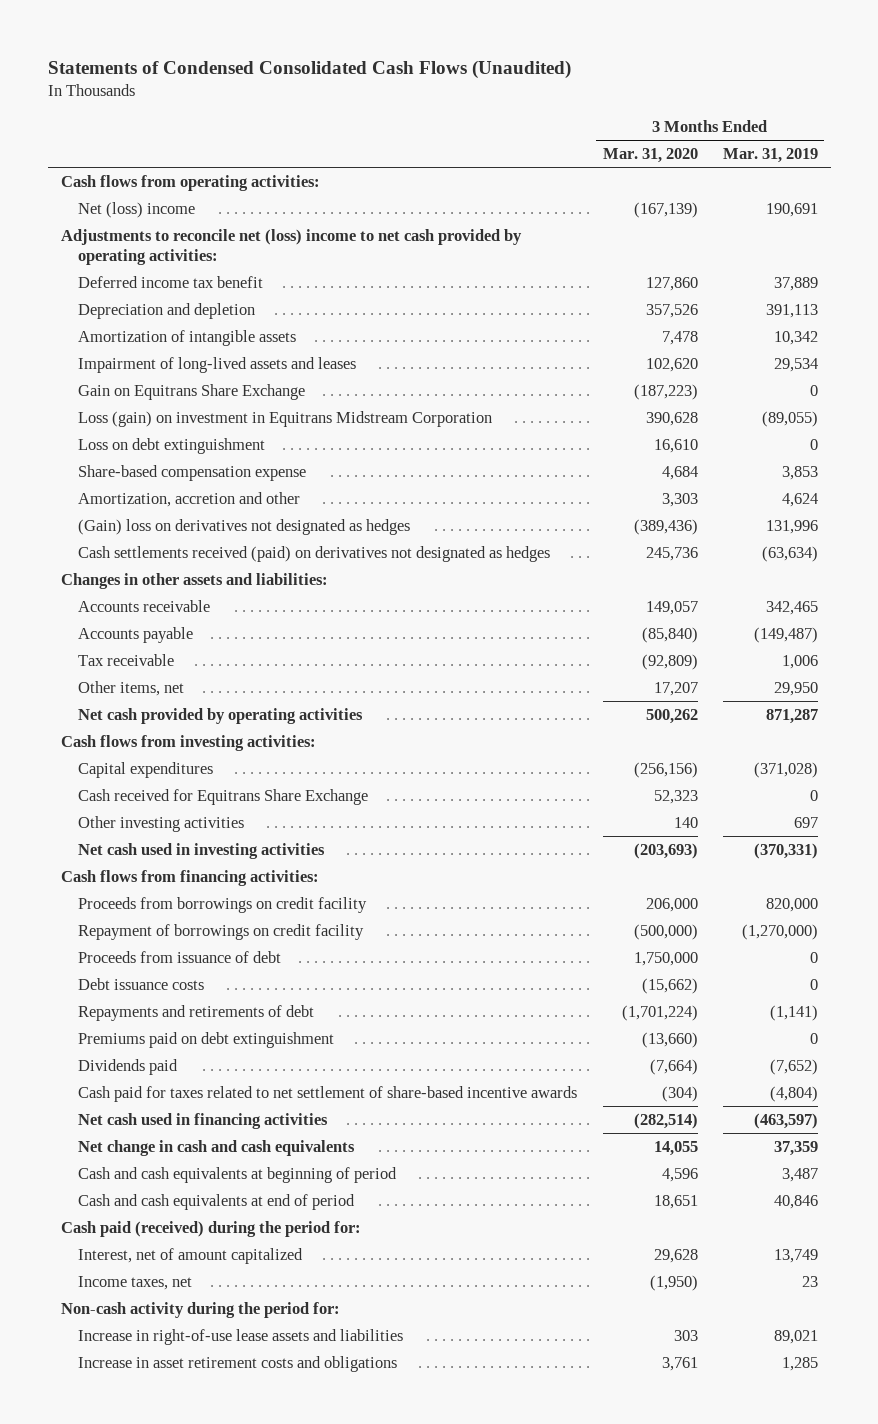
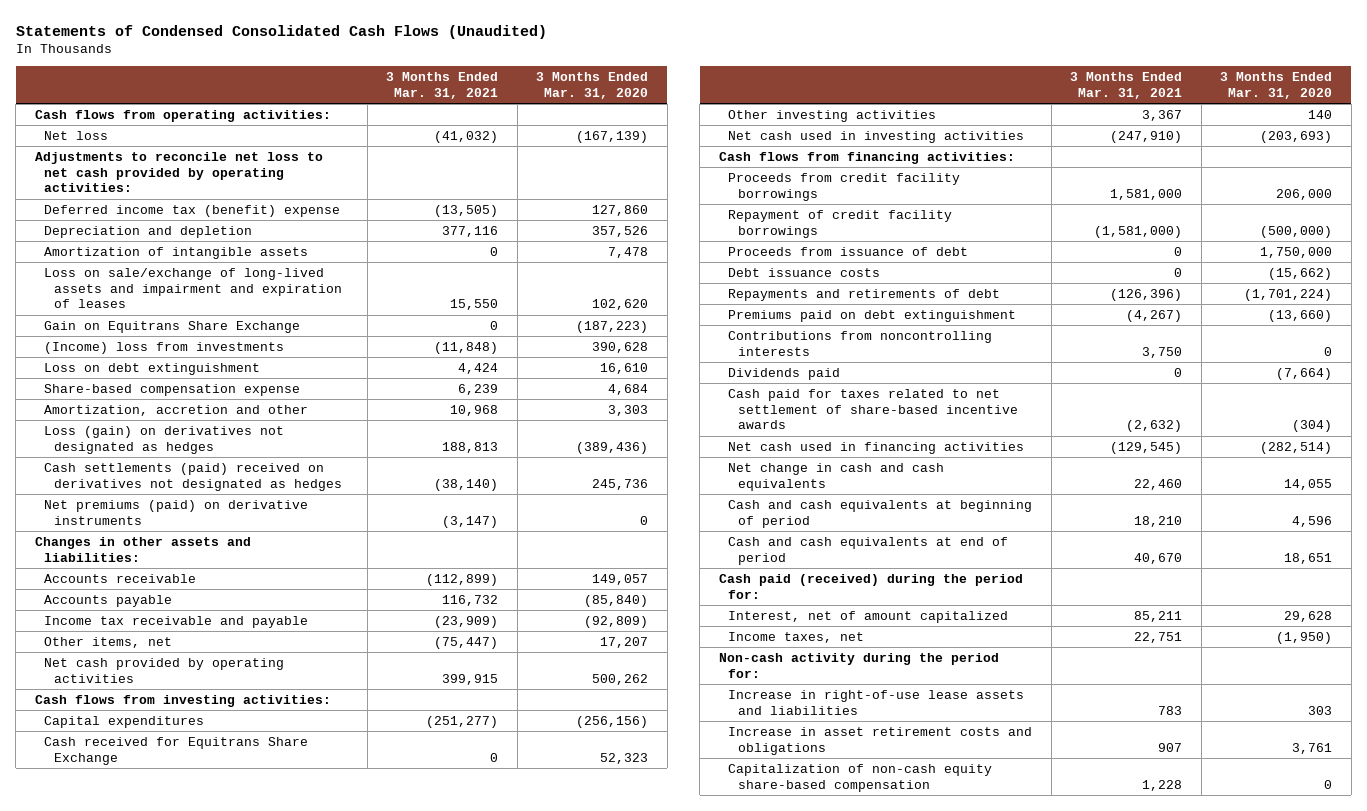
[722,147,818,163] Mar. 31, 2019 -> none
none -> [386,72,499,100] 3 Months Ended Mar. 31, 2021
[78,201,196,218] Net (loss) income -> [44,130,109,140] Net loss
[60,228,522,265] Adjustments to reconcile net (loss) income to net cash provided by operating activities: -> [34,151,323,193] Adjustments to reconcile net loss to net cash provided by operating activities:
[78,275,264,288] Deferred income tax benefit -> [44,204,341,217] Deferred income tax (benefit) expense
[78,356,357,373] Impairment of long-lived assets and leases -> [44,267,343,309] Loss on sale/exchange of long-lived assets and impairment and expiration of leases
[78,410,493,427] Loss (gain) on investment in Equitrans Midstream Corporation -> [44,341,285,354] (Income) loss from investments
[78,518,411,535] (Gain) loss on derivatives not designated as hedges -> [44,425,285,454] Loss (gain) on derivatives not designated as hedges
[78,545,551,562] Cash settlements received (paid) on derivatives not designated as hedges -> [44,462,343,491] Cash settlements (paid) received on derivatives not designated as hedges
none -> [44,499,309,525] Net premiums (paid) on derivative instruments
[78,653,175,666] Tax receivable -> [44,615,309,628] Income tax receivable and payable
[78,896,368,913] Proceeds from borrowings on credit facility -> [728,172,961,201] Proceeds from credit facility borrowings
[78,923,365,940] Repayment of borrowings on credit facility -> [728,209,953,238] Repayment of credit facility borrowings
none -> [728,330,993,356] Contributions from noncontrolling interests
none -> [728,763,993,792] Capitalization of non-cash equity share-based compensation

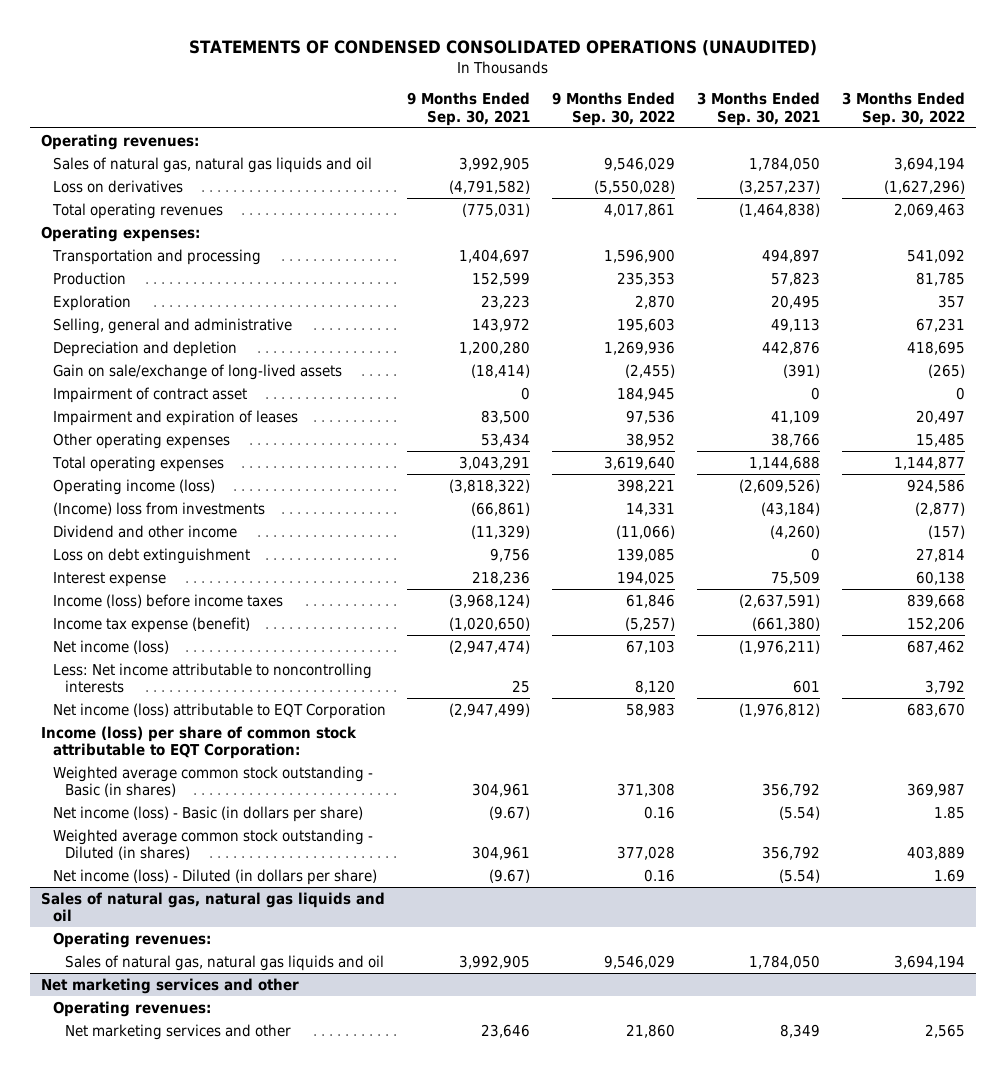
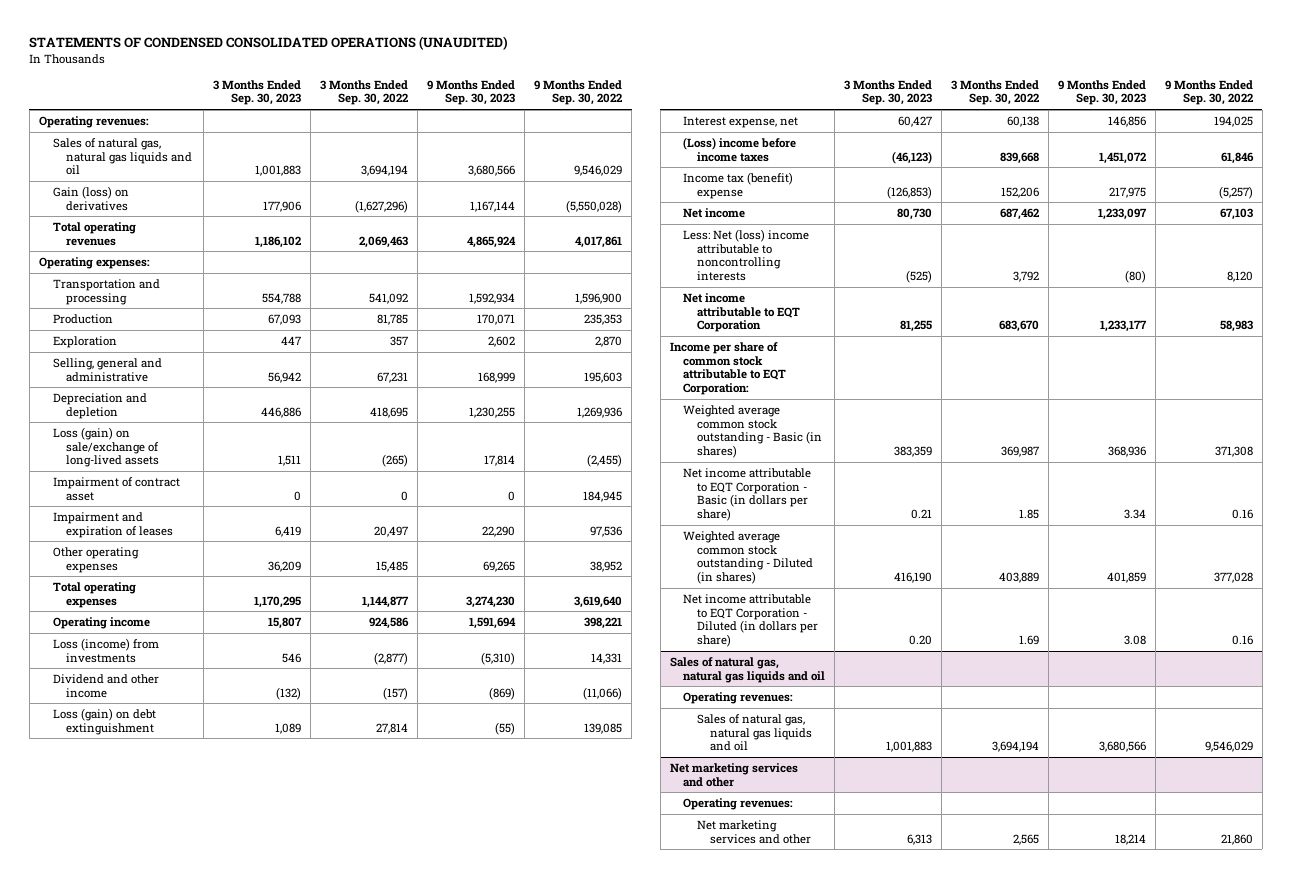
[407,92,531,126] 9 Months Ended Sep. 30, 2021 -> none
[697,92,821,126] 3 Months Ended Sep. 30, 2021 -> none
none -> [213,79,302,106] 3 Months Ended Sep. 30, 2023
none -> [427,79,516,106] 9 Months Ended Sep. 30, 2023
[52,179,183,193] Loss on derivatives -> [52,185,129,211] Gain (loss) on derivatives
[52,363,342,380] Gain on sale/exchange of long-lived assets -> [52,426,160,468] Loss (gain) on sale/exchange of long-lived assets
[52,478,215,495] Operating income (loss) -> [52,616,150,629] Operating income
[52,501,265,516] (Income) loss from investments -> [52,637,159,663] Loss (income) from investments
[52,547,250,564] Loss on debt extinguishment -> [52,707,156,735] Loss (gain) on debt extinguishment
[52,571,166,587] Interest expense -> [683,115,799,128] Interest expense, net
[52,593,283,608] Income (loss) before income taxes -> [683,136,797,162] (Loss) income before income taxes
[52,616,250,633] Income tax expense (benefit) -> [683,171,794,199] Income tax (benefit) expense
[52,639,169,654] Net income (loss) -> [683,207,746,218] Net income
[52,662,372,694] Less: Net income attributable to noncontrolling interests -> [683,228,810,281] Less: Net (loss) income attributable to noncontrolling interests
[52,702,386,719] Net income (loss) attributable to EQT Corporation -> [683,292,800,333] Net income attributable to EQT Corporation
[40,725,357,760] Income (loss) per share of common stock attributable to EQT Corporation: -> [669,341,787,395] Income per share of common stock attributable to EQT Corporation:
[52,805,363,822] Net income (loss) - Basic (in dollars per share) -> [683,467,812,521] Net income attributable to EQT Corporation - Basic (in dollars per share)
[52,868,377,885] Net income (loss) - Diluted (in dollars per share) -> [683,593,818,647] Net income attributable to EQT Corporation - Diluted (in dollars per share)

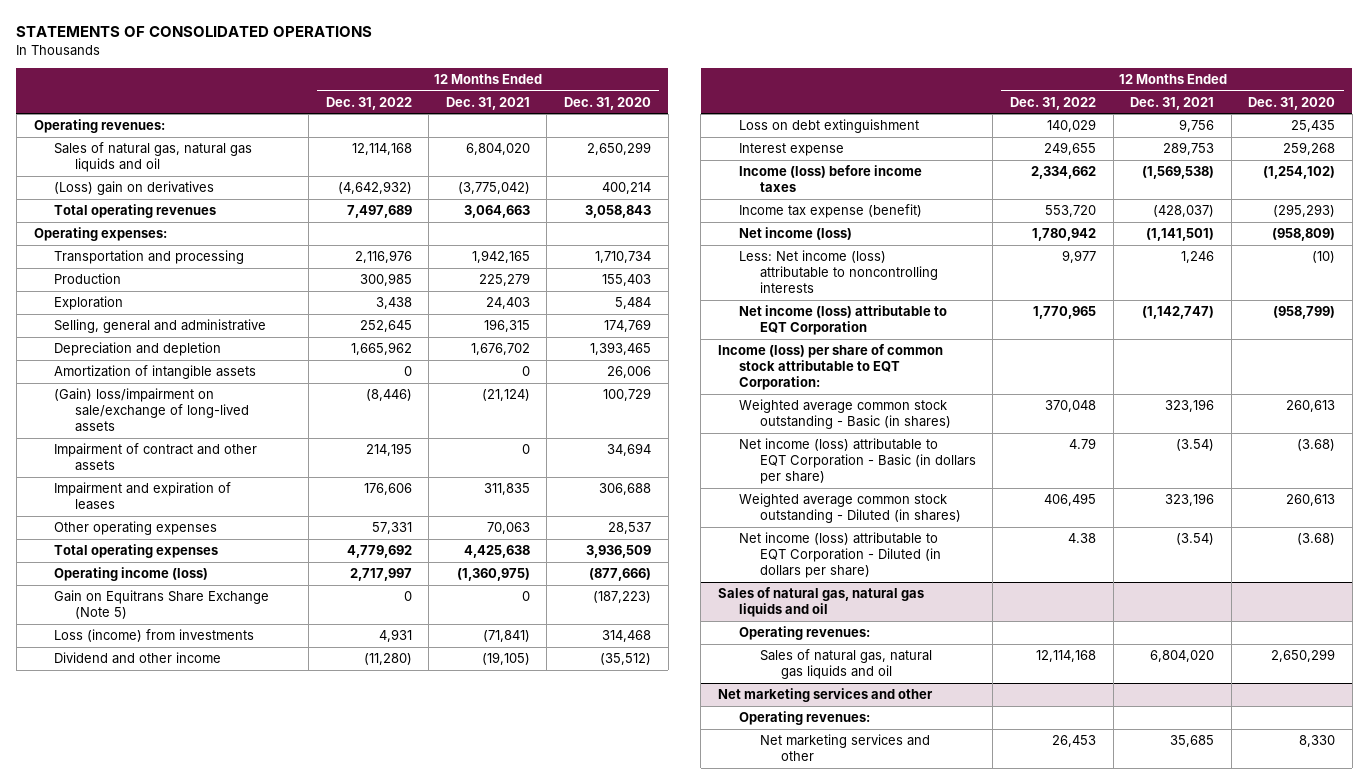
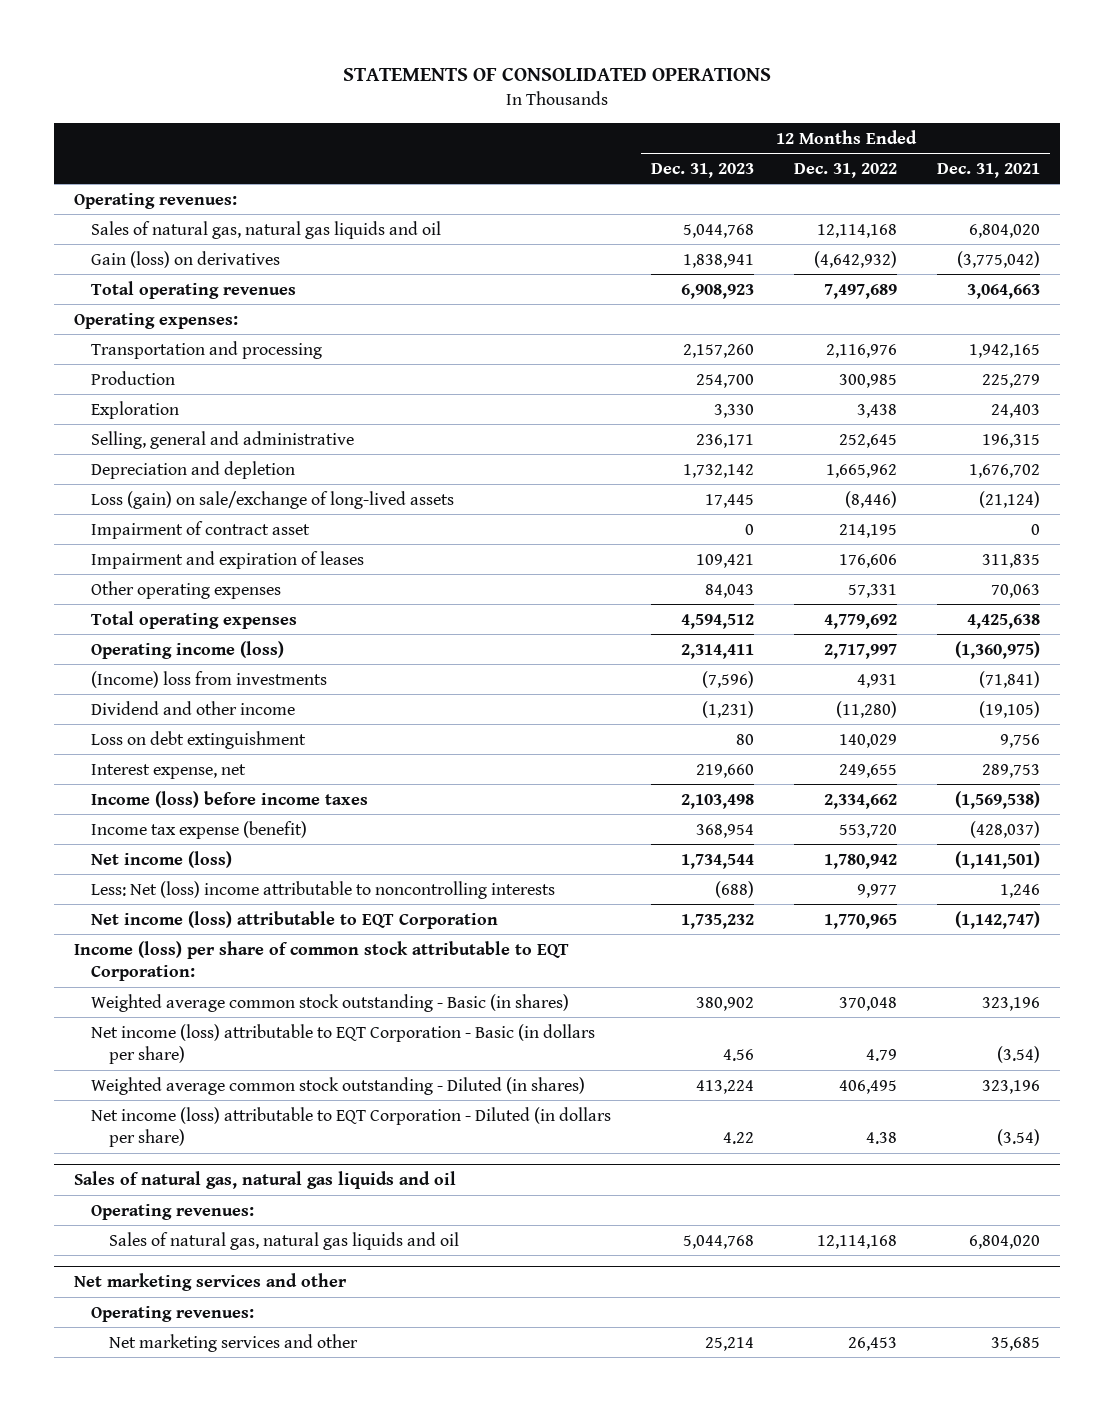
[563,96,651,110] Dec. 31, 2020 -> none
none -> [651,162,755,178] Dec. 31, 2023
[54,181,215,196] (Loss) gain on derivatives -> [91,250,281,268] Gain (loss) on derivatives
[54,365,257,380] Amortization of intangible assets -> none
[54,388,250,433] (Gain) loss/impairment on sale/exchange of long-lived assets -> [91,490,455,509] Loss (gain) on sale/exchange of long-lived assets
[54,443,258,472] Impairment of contract and other assets -> [91,520,311,539] Impairment of contract asset
[54,590,270,620] Gain on Equitrans Share Exchange (Note 5) -> none
[54,629,255,643] Loss (income) from investments -> [91,670,328,688] (Income) loss from investments
[738,143,844,157] Interest expense -> [91,763,247,779] Interest expense, net
[738,250,938,294] Less: Net income (loss) attributable to noncontrolling interests -> [91,880,556,899] Less: Net (loss) income attributable to noncontrolling interests

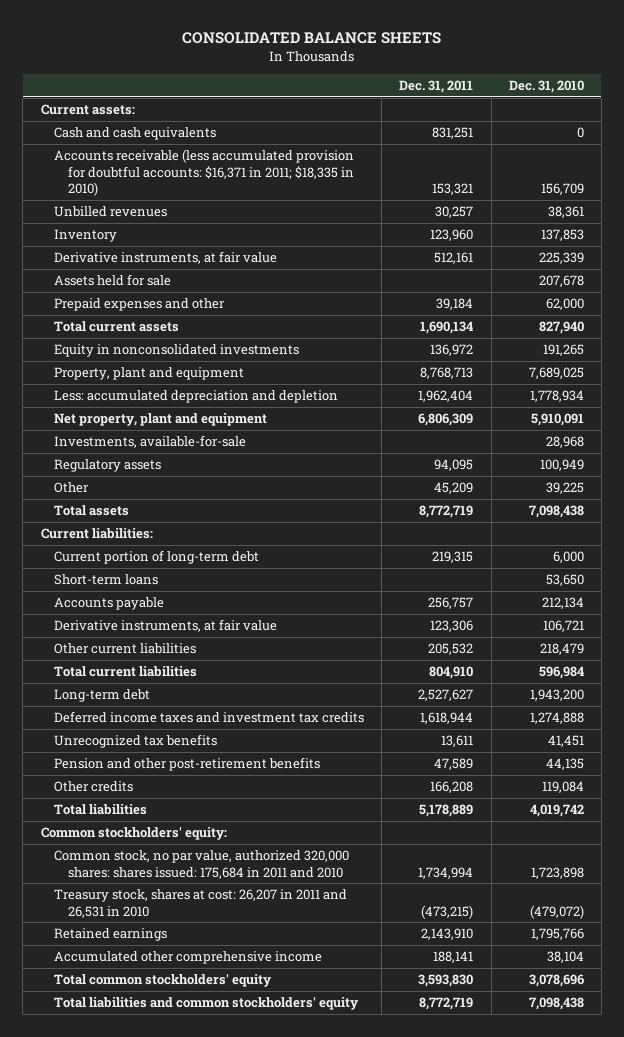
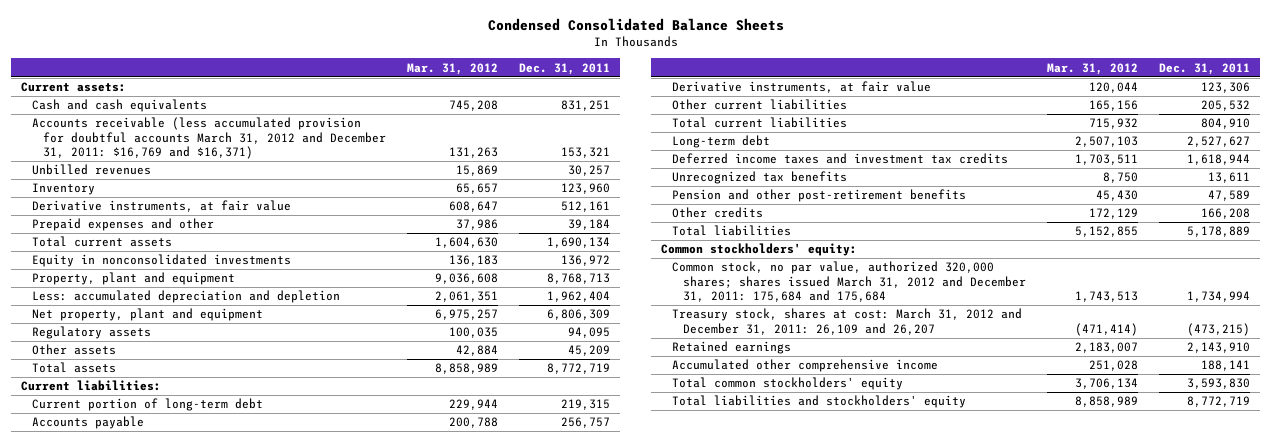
[182,32,442,45] CONSOLIDATED BALANCE SHEETS -> [487,17,784,31] Condensed Consolidated Balance Sheets
[508,79,584,93] Dec. 31, 2010 -> none
none -> [407,62,499,75] Mar. 31, 2012
[54,149,355,197] Accounts receivable (less accumulated provision for doubtful accounts: $16,371 in 2011; $18,335 in 2010) -> [32,117,387,160] Accounts receivable (less accumulated provision for doubtful accounts March 31, 2012 and December 31, 2011: $16,769 and $16,371)
[54,274,172,287] Assets held for sale -> none
[54,435,247,449] Investments, available-for-sale -> none
[54,482,90,494] Other -> [32,344,117,356] Other assets
[54,574,159,586] Short-term loans -> none
[54,850,350,879] Common stock, no par value, authorized 320,000 shares: shares issued: 175,684 in 2011 and 2010 -> [672,261,1027,303] Common stock, no par value, authorized 320,000 shares; shares issued March 31, 2012 and December 31, 2011: 175,684 and 175,684
[54,889,348,918] Treasury stock, shares at cost: 26,207 in 2011 and 26,531 in 2010 -> [672,308,1023,335] Treasury stock, shares at cost: March 31, 2012 and December 31, 2011: 26,109 and 26,207
[54,997,360,1011] Total liabilities and common stockholders' equity -> [672,395,967,409] Total liabilities and stockholders' equity

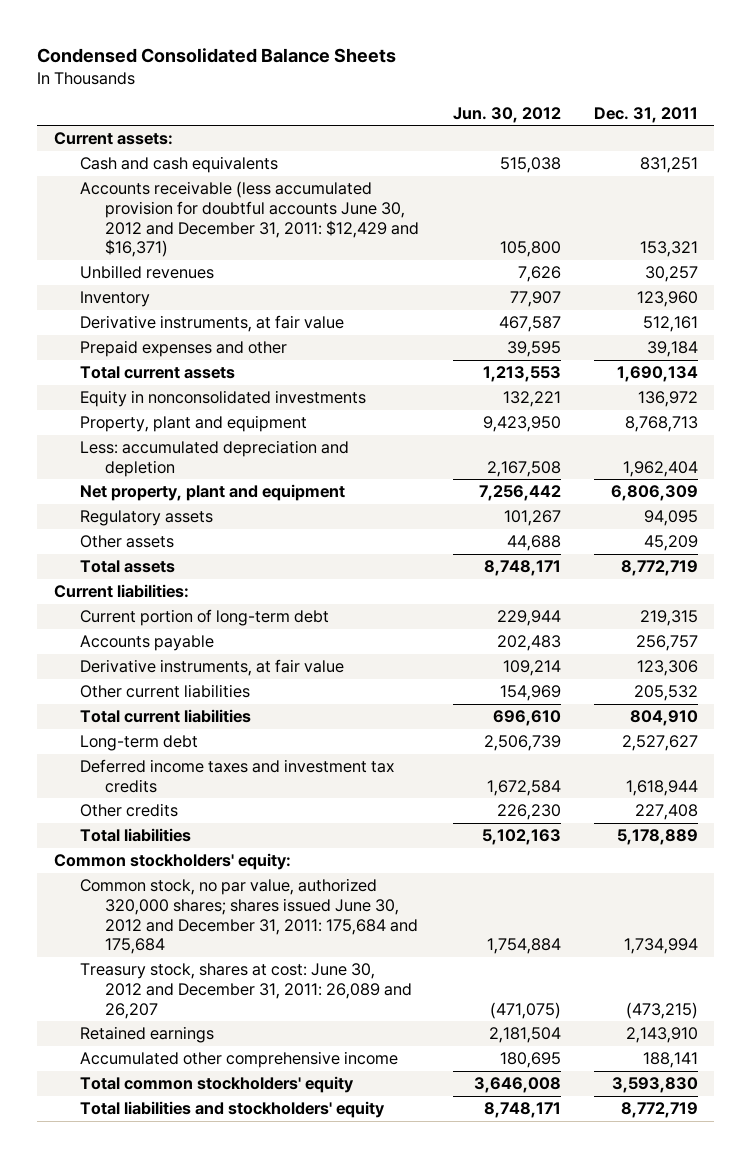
[407,62,499,75] Mar. 31, 2012 -> none
none -> [452,106,561,123] Jun. 30, 2012
[32,117,387,160] Accounts receivable (less accumulated provision for doubtful accounts March 31, 2012 and December 31, 2011: $16,769 and $16,371) -> [79,181,420,258] Accounts receivable (less accumulated provision for doubtful accounts June 30, 2012 and December 31, 2011: $12,429 and $16,371)
[672,171,848,185] Unrecognized tax benefits -> none
[672,189,967,203] Pension and other post-retirement benefits -> none
[1201,208,1251,220] 166,208 -> [634,804,698,821] 227,408
[672,261,1027,303] Common stock, no par value, authorized 320,000 shares; shares issued March 31, 2012 and December 31, 2011: 175,684 and 175,684 -> [79,878,419,955] Common stock, no par value, authorized 320,000 shares; shares issued June 30, 2012 and December 31, 2011: 175,684 and 175,684
[672,308,1023,335] Treasury stock, shares at cost: March 31, 2012 and December 31, 2011: 26,109 and 26,207 -> [79,963,413,1019] Treasury stock, shares at cost: June 30, 2012 and December 31, 2011: 26,089 and 26,207

